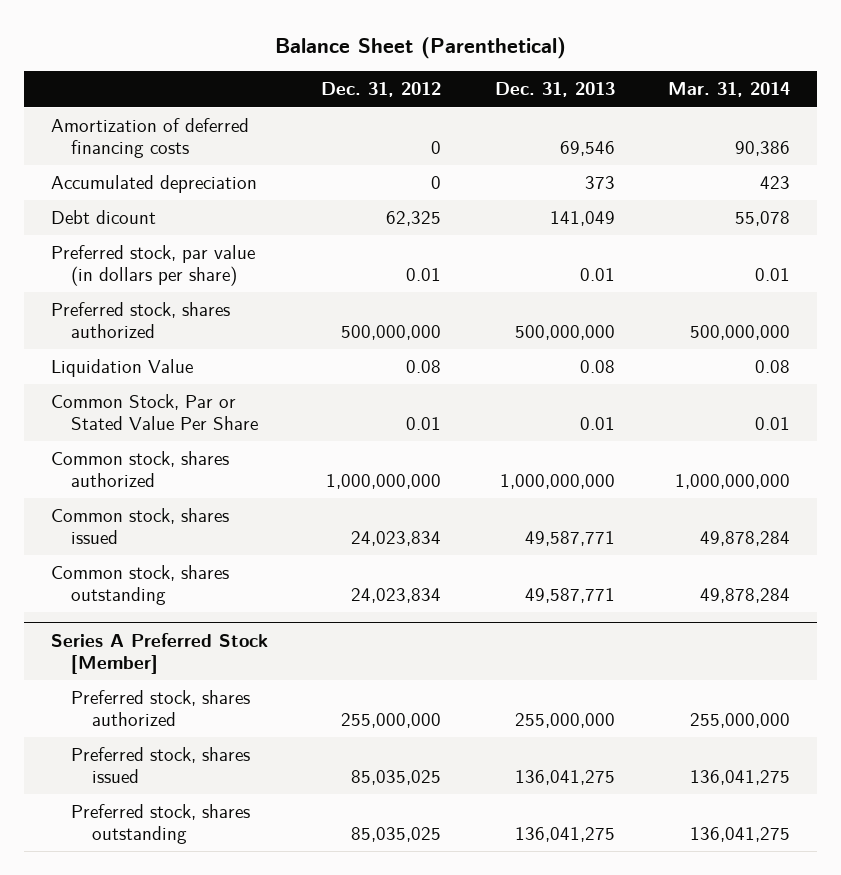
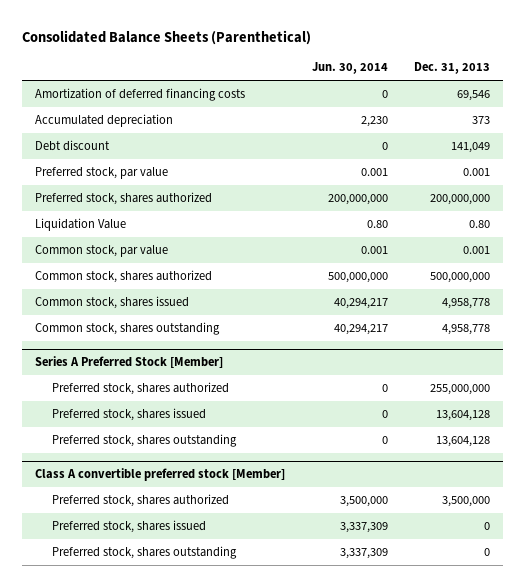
[274,36,566,59] Balance Sheet (Parenthetical) -> [22,29,312,45] Consolidated Balance Sheets (Parenthetical)
[321,82,442,98] Dec. 31, 2012 -> none
[668,82,791,98] Mar. 31, 2014 -> none
none -> [311,62,388,75] Jun. 30, 2014
[50,210,156,225] Debt dicount -> [35,139,111,151] Debt discount
[50,245,255,287] Preferred stock, par value (in dollars per share) -> [35,166,169,179] Preferred stock, par value
[579,268,615,282] 0.01 -> [462,167,490,176] 0.001
[514,325,615,341] 500,000,000 -> [429,193,490,205] 200,000,000
[579,360,615,374] 0.08 -> [468,219,490,228] 0.80
[50,394,259,431] Common Stock, Par or Stated Value Per Share -> [35,244,169,257] Common stock, par value
[579,417,615,431] 0.01 -> [462,245,490,254] 0.001
[499,474,615,490] 1,000,000,000 -> [429,271,490,283] 500,000,000
[524,531,615,547] 49,587,771 -> [441,297,490,309] 4,958,778
[524,588,615,604] 49,587,771 -> [441,323,490,335] 4,958,778
[514,770,615,786] 136,041,275 -> [435,409,490,421] 13,604,128
[514,827,615,843] 136,041,275 -> [435,435,490,447] 13,604,128
none -> [35,468,286,482] Class A convertible preferred stock [Member]
none -> [52,493,230,507] Preferred stock, shares authorized
none -> [52,519,207,533] Preferred stock, shares issued
none -> [52,545,238,559] Preferred stock, shares outstanding

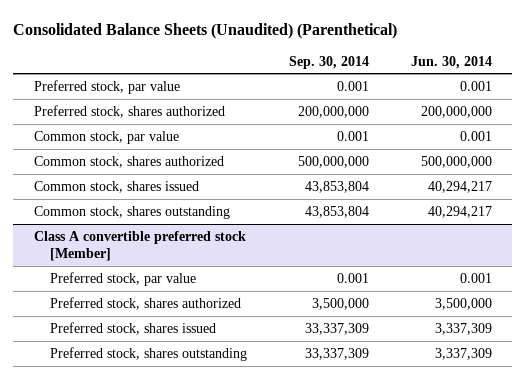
[22,29,312,45] Consolidated Balance Sheets (Parenthetical) -> [13,22,398,39] Consolidated Balance Sheets (Unaudited) (Parenthetical)
[413,62,490,75] Dec. 31, 2013 -> none
none -> [288,55,369,69] Sep. 30, 2014
[35,87,246,101] Amortization of deferred financing costs -> none
[35,113,174,127] Accumulated depreciation -> none
[35,139,111,151] Debt discount -> none
[35,217,127,231] Liquidation Value -> none
[35,356,224,369] Series A Preferred Stock [Member] -> none
[52,381,230,395] Preferred stock, shares authorized -> none
[52,407,207,421] Preferred stock, shares issued -> none
[52,433,238,447] Preferred stock, shares outstanding -> none
none -> [49,271,196,286] Preferred stock, par value

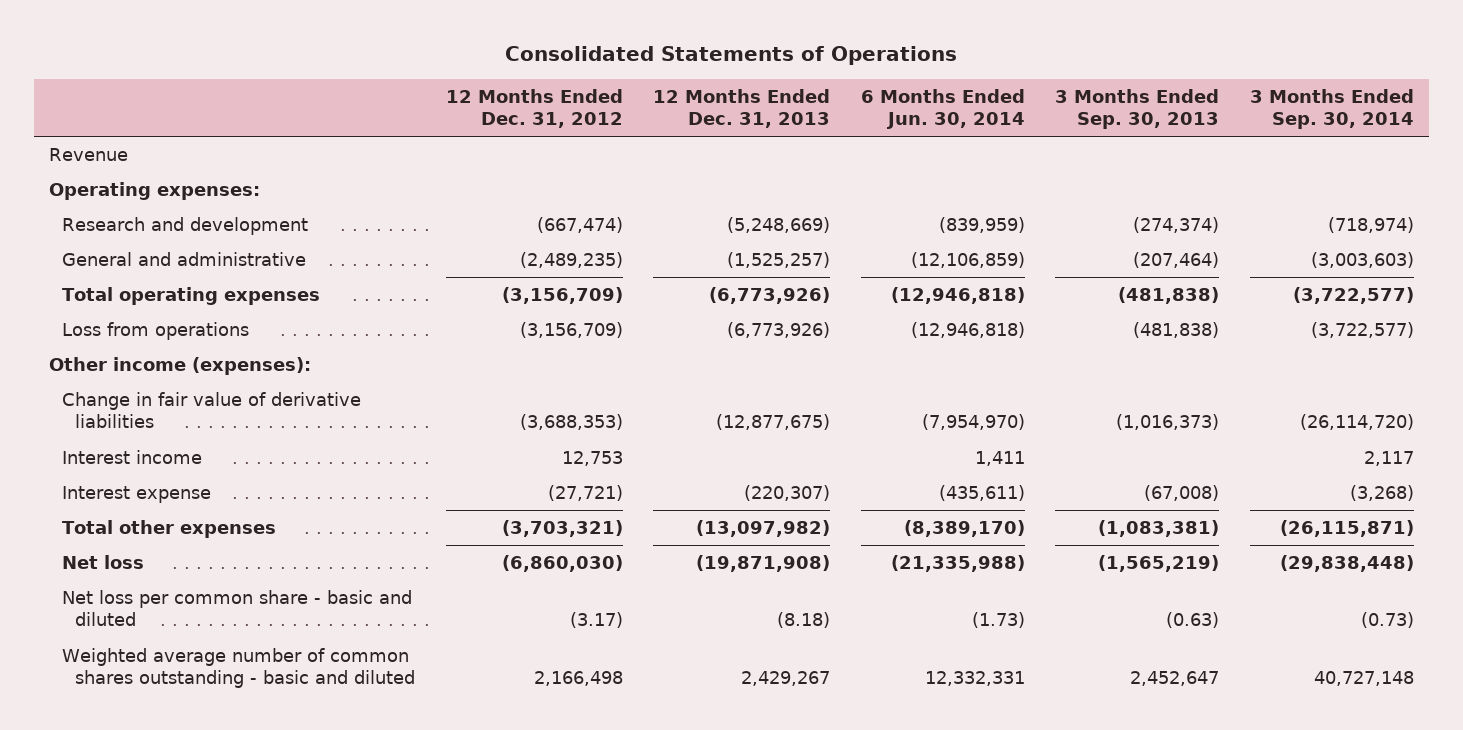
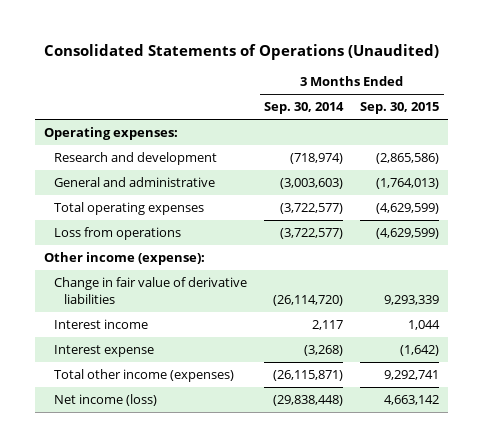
[505,46,958,66] Consolidated Statements of Operations -> [43,43,439,60] Consolidated Statements of Operations (Unaudited)
[445,88,623,129] 12 Months Ended Dec. 31, 2012 -> none
[653,88,831,129] 12 Months Ended Dec. 31, 2013 -> none
[860,88,1025,130] 6 Months Ended Jun. 30, 2014 -> none
[1055,88,1220,130] 3 Months Ended Sep. 30, 2013 -> none
none -> [360,102,440,115] Sep. 30, 2015
[49,148,129,162] Revenue -> none
[49,357,312,376] Other income (expenses): -> [44,252,206,266] Other income (expense):
[62,590,413,627] Net loss per common share - basic and diluted -> none
[62,648,416,689] Weighted average number of common shares outstanding - basic and diluted -> none
[62,520,277,539] Total other expenses -> [53,369,234,383] Total other income (expenses)
[62,555,145,570] Net loss -> [53,394,157,407] Net income (loss)

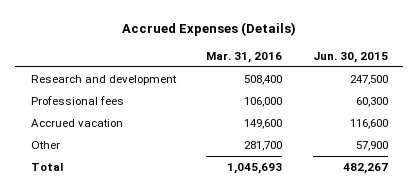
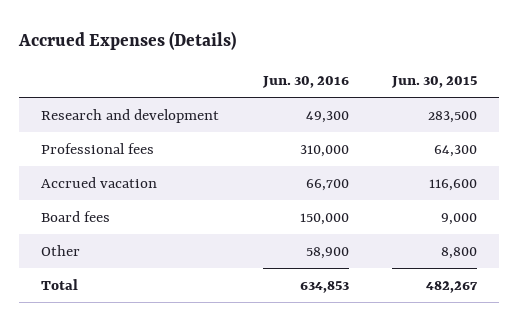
[206,51,283,63] Mar. 31, 2016 -> none
none -> [261,76,349,89] Jun. 30, 2016
[350,75,389,86] 247,500 -> [428,110,478,123] 283,500
[356,97,389,108] 60,300 -> [434,144,478,157] 64,300
none -> [41,210,111,222] Board fees
[356,141,389,152] 57,900 -> [441,246,478,259] 8,800

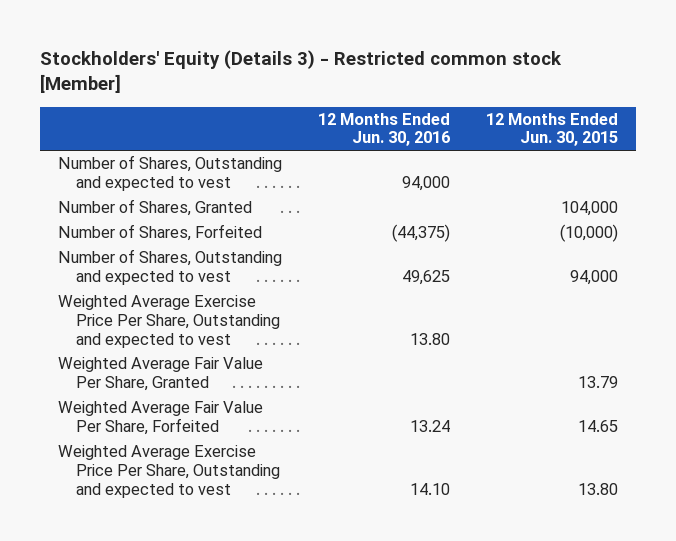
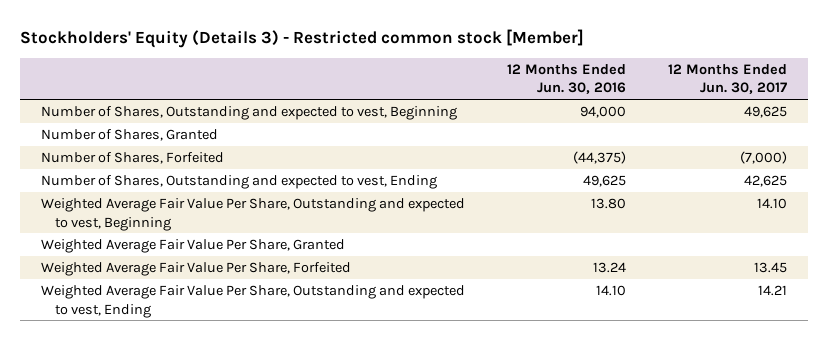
[485,112,618,147] 12 Months Ended Jun. 30, 2015 -> none
none -> [667,63,787,95] 12 Months Ended Jun. 30, 2017
[57,155,282,191] Number of Shares, Outstanding and expected to vest -> [41,106,458,121] Number of Shares, Outstanding and expected to vest, Beginning
[57,249,282,285] Number of Shares, Outstanding and expected to vest -> [41,175,438,190] Number of Shares, Outstanding and expected to vest, Ending
[57,295,281,348] Weighted Average Exercise Price Per Share, Outstanding and expected to vest -> [41,198,466,231] Weighted Average Fair Value Per Share, Outstanding and expected to vest, Beginning
[57,445,281,498] Weighted Average Exercise Price Per Share, Outstanding and expected to vest -> [41,285,466,318] Weighted Average Fair Value Per Share, Outstanding and expected to vest, Ending

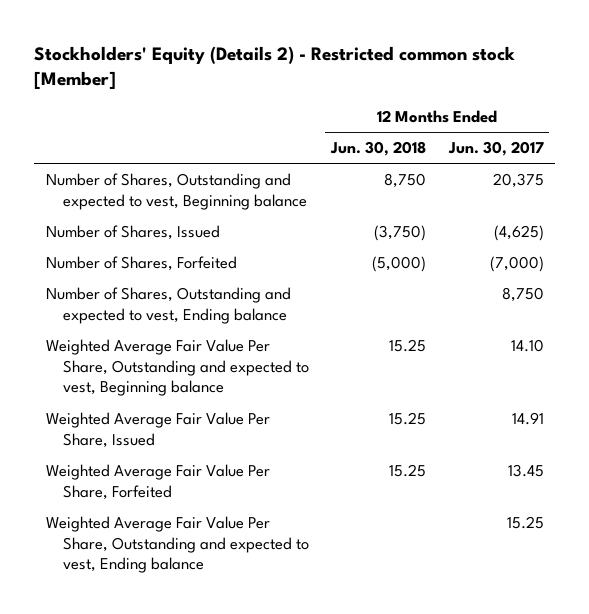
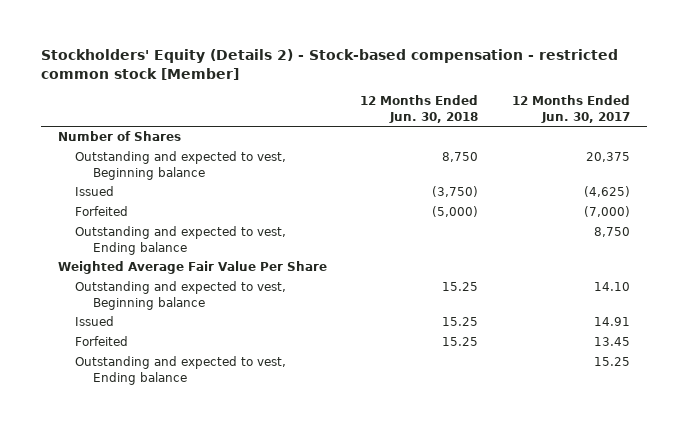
[34,45,516,90] Stockholders' Equity (Details 2) - Restricted common stock [Member] -> [40,48,618,80] Stockholders' Equity (Details 2) - Stock-based compensation - restricted common stock [Member]
none -> [57,131,181,142] Number of Shares
[45,172,307,210] Number of Shares, Outstanding and expected to vest, Beginning balance -> [75,151,287,181] Outstanding and expected to vest, Beginning balance
[45,224,220,240] Number of Shares, Issued -> [75,186,115,197] Issued
[45,255,237,271] Number of Shares, Forfeited -> [75,206,129,217] Forfeited
[45,286,291,324] Number of Shares, Outstanding and expected to vest, Ending balance -> [75,226,287,256] Outstanding and expected to vest, Ending balance
none -> [57,261,327,275] Weighted Average Fair Value Per Share
[45,338,309,397] Weighted Average Fair Value Per Share, Outstanding and expected to vest, Beginning balance -> [75,281,287,311] Outstanding and expected to vest, Beginning balance
[45,411,270,448] Weighted Average Fair Value Per Share, Issued -> [75,316,115,327] Issued
[45,463,270,500] Weighted Average Fair Value Per Share, Forfeited -> [75,336,129,347] Forfeited
[45,515,309,574] Weighted Average Fair Value Per Share, Outstanding and expected to vest, Ending balance -> [75,356,287,386] Outstanding and expected to vest, Ending balance

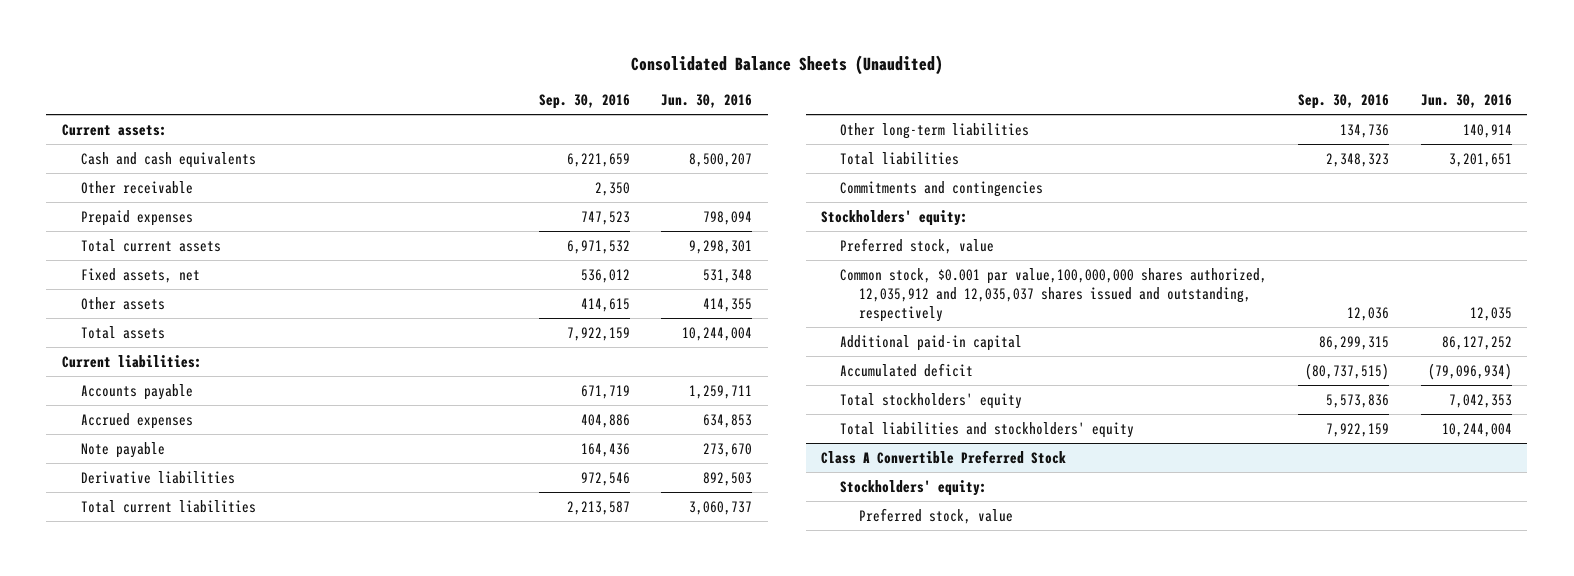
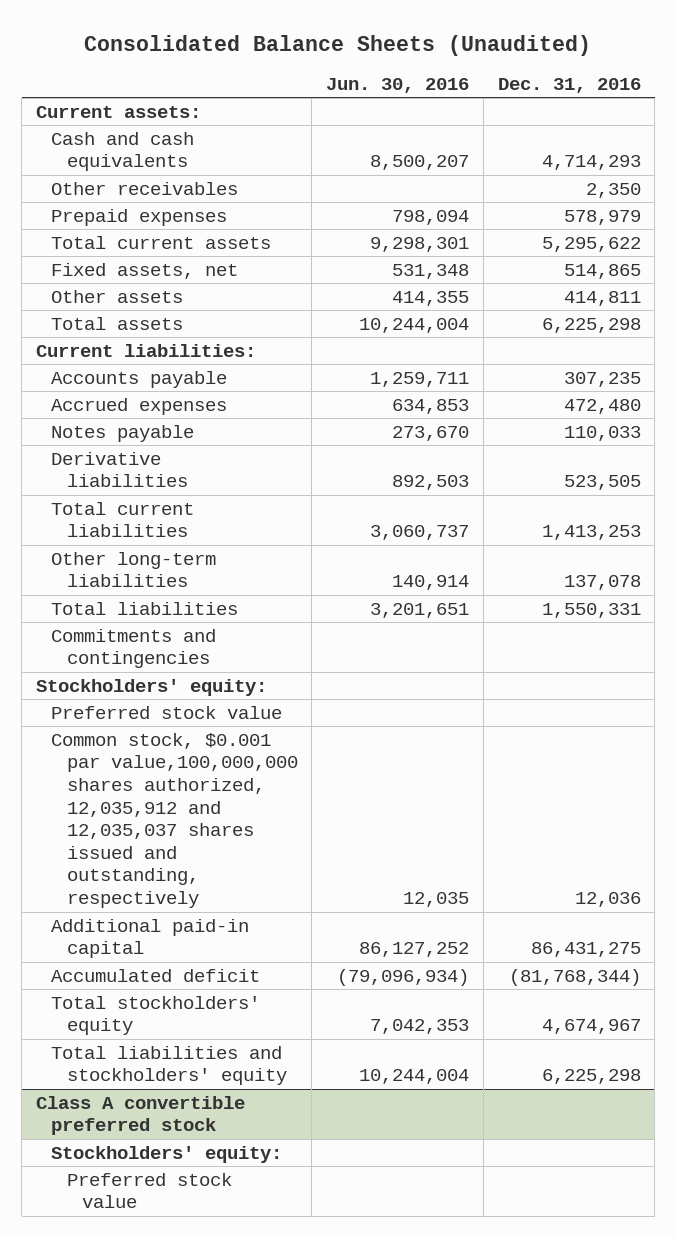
[539,93,631,109] Sep. 30, 2016 -> none
none -> [497,77,641,93] Dec. 31, 2016
[80,180,193,194] Other receivable -> [51,181,239,195] Other receivables
[80,441,165,458] Note payable -> [51,424,195,442] Notes payable
[840,237,995,254] Preferred stock, value -> [51,705,283,719] Preferred stock value
[821,449,1067,464] Class A Convertible Preferred Stock -> [35,1095,245,1136] Class A convertible preferred stock
[858,507,1013,524] Preferred stock, value -> [66,1172,232,1209] Preferred stock value

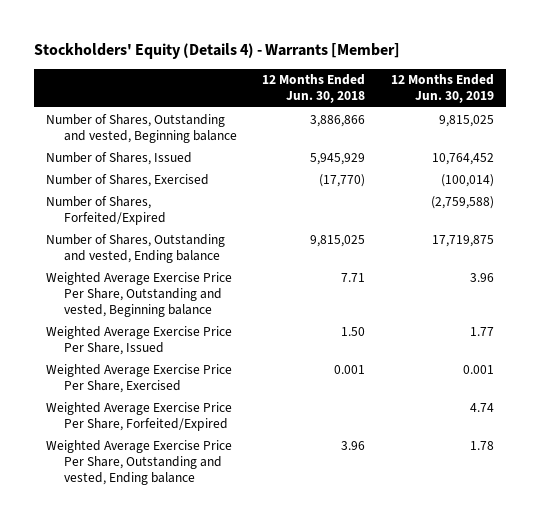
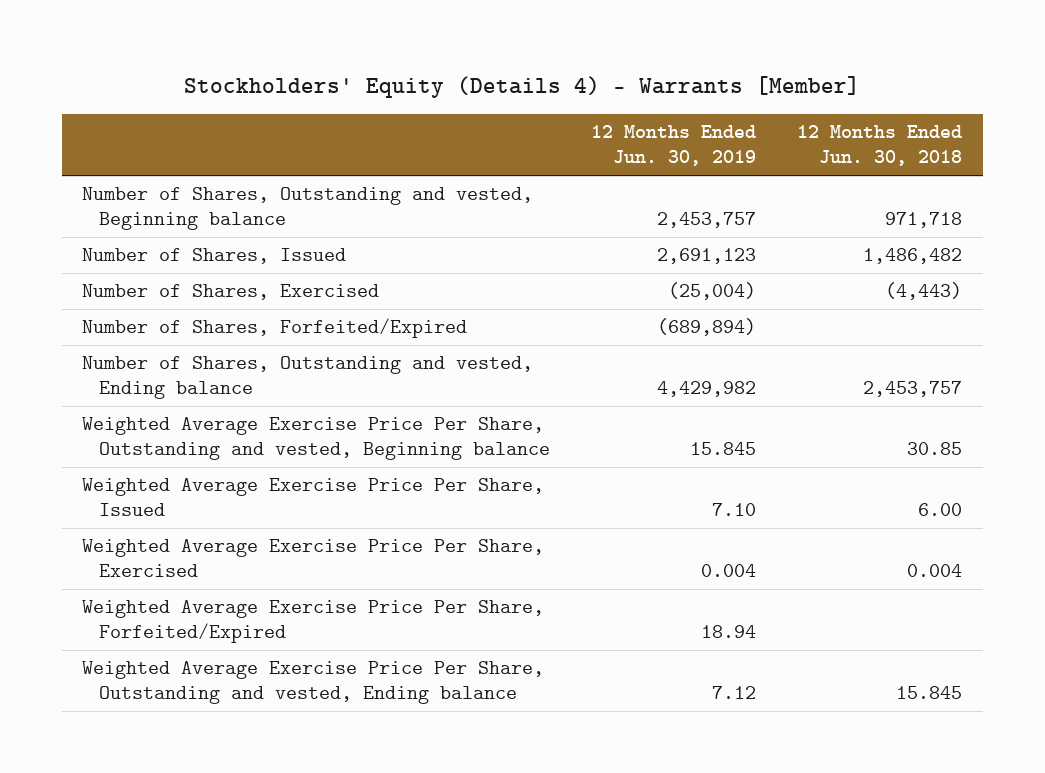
[310,114,366,127] 3,886,866 -> [885,212,963,229] 971,718
[438,114,494,127] 9,815,025 -> [657,212,757,229] 2,453,757
[310,152,366,165] 5,945,929 -> [863,248,963,265] 1,486,482
[431,152,494,165] 10,764,452 -> [657,248,757,265] 2,691,123
[319,173,366,187] (17,770) -> [885,282,963,301] (4,443)
[440,173,494,187] (100,014) -> [668,282,757,301] (25,004)
[430,195,494,209] (2,759,588) -> [657,318,757,337] (689,894)
[310,234,366,247] 9,815,025 -> [863,381,963,398] 2,453,757
[431,234,494,247] 17,719,875 -> [657,381,757,398] 4,429,982
[341,272,366,282] 7.71 -> [907,442,963,456] 30.85
[469,272,494,282] 3.96 -> [690,442,757,456] 15.845
[341,326,366,336] 1.50 -> [918,503,963,517] 6.00
[469,326,494,336] 1.77 -> [712,503,757,517] 7.10
[334,364,366,374] 0.001 -> [907,564,963,578] 0.004
[462,364,494,374] 0.001 -> [701,564,757,578] 0.004
[469,402,494,412] 4.74 -> [701,625,757,639] 18.94
[341,440,366,450] 3.96 -> [896,686,963,700] 15.845
[469,440,494,450] 1.78 -> [712,686,757,700] 7.12

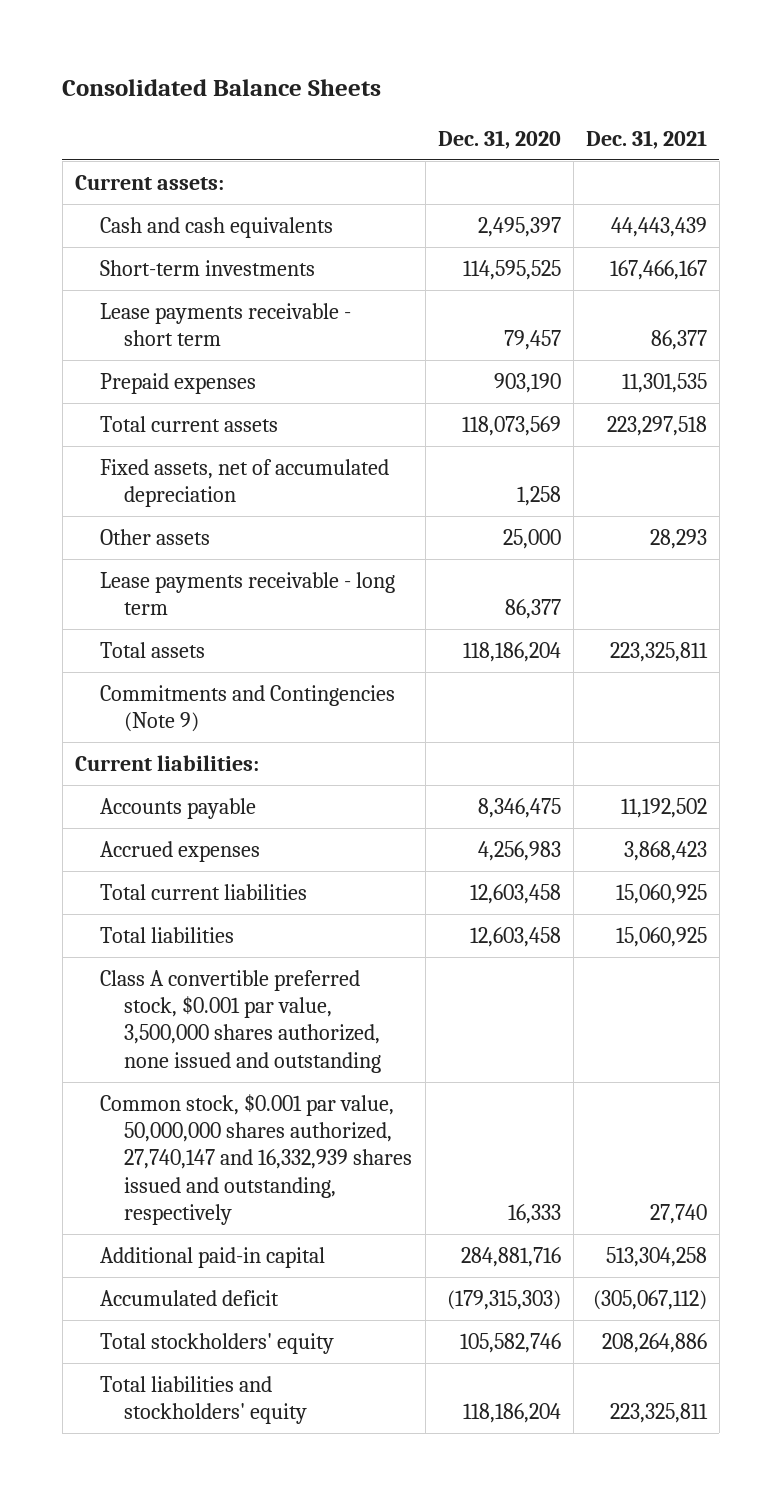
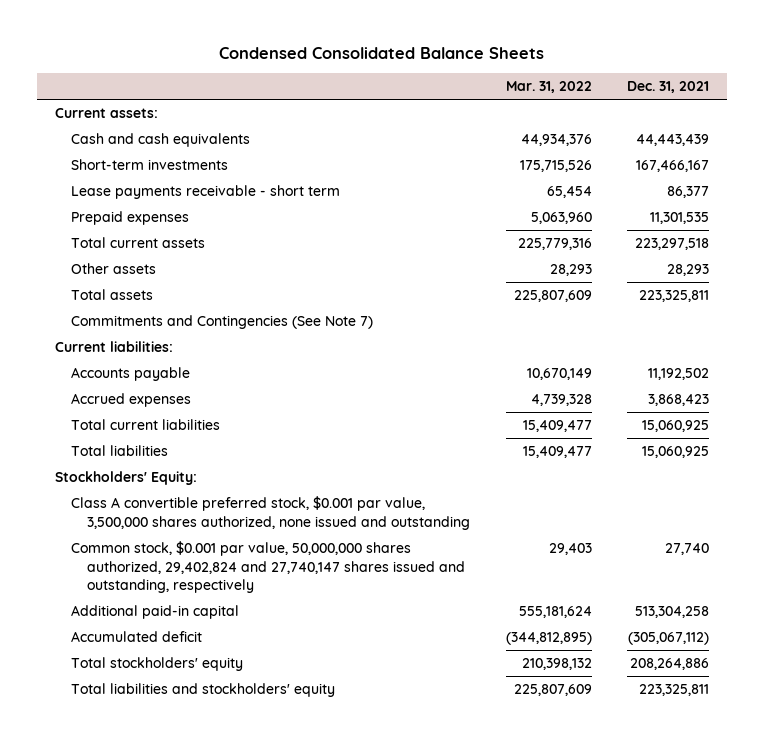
[62,78,382,96] Consolidated Balance Sheets -> [218,46,544,59] Condensed Consolidated Balance Sheets
[437,129,561,149] Dec. 31, 2020 -> none
none -> [505,81,592,94] Mar. 31, 2022
[99,458,389,507] Fixed assets, net of accumulated depreciation -> none
[99,571,395,615] Lease payments receivable - long term -> none
[99,684,395,732] Commitments and Contingencies (Note 9) -> [70,315,373,330] Commitments and Contingencies (See Note 7)
none -> [54,471,197,486] Stockholders' Equity:
[99,1093,413,1226] Common stock, $0.001 par value, 50,000,000 shares authorized, 27,740,147 and 16,332,939 shares issued and outstanding, respectively -> [70,541,465,593] Common stock, $0.001 par value, 50,000,000 shares authorized, 29,402,824 and 27,740,147 shares issued and outstanding, respectively

